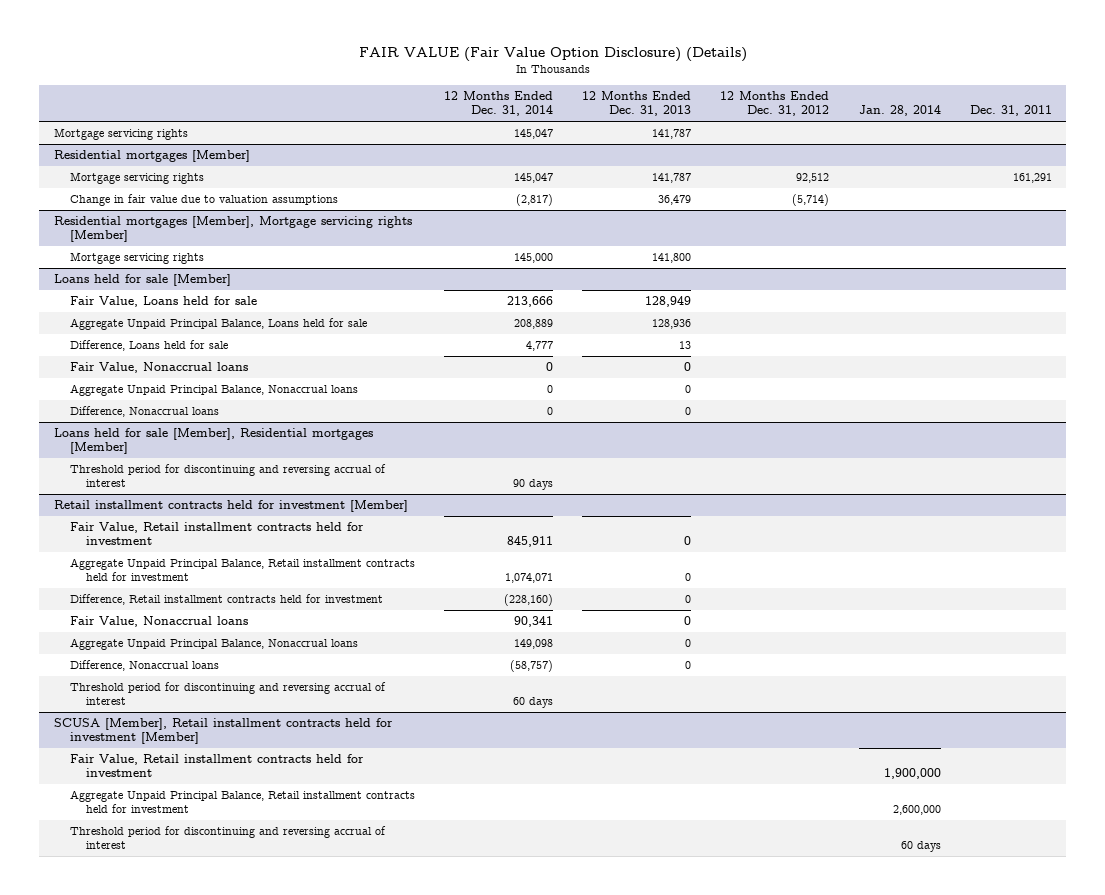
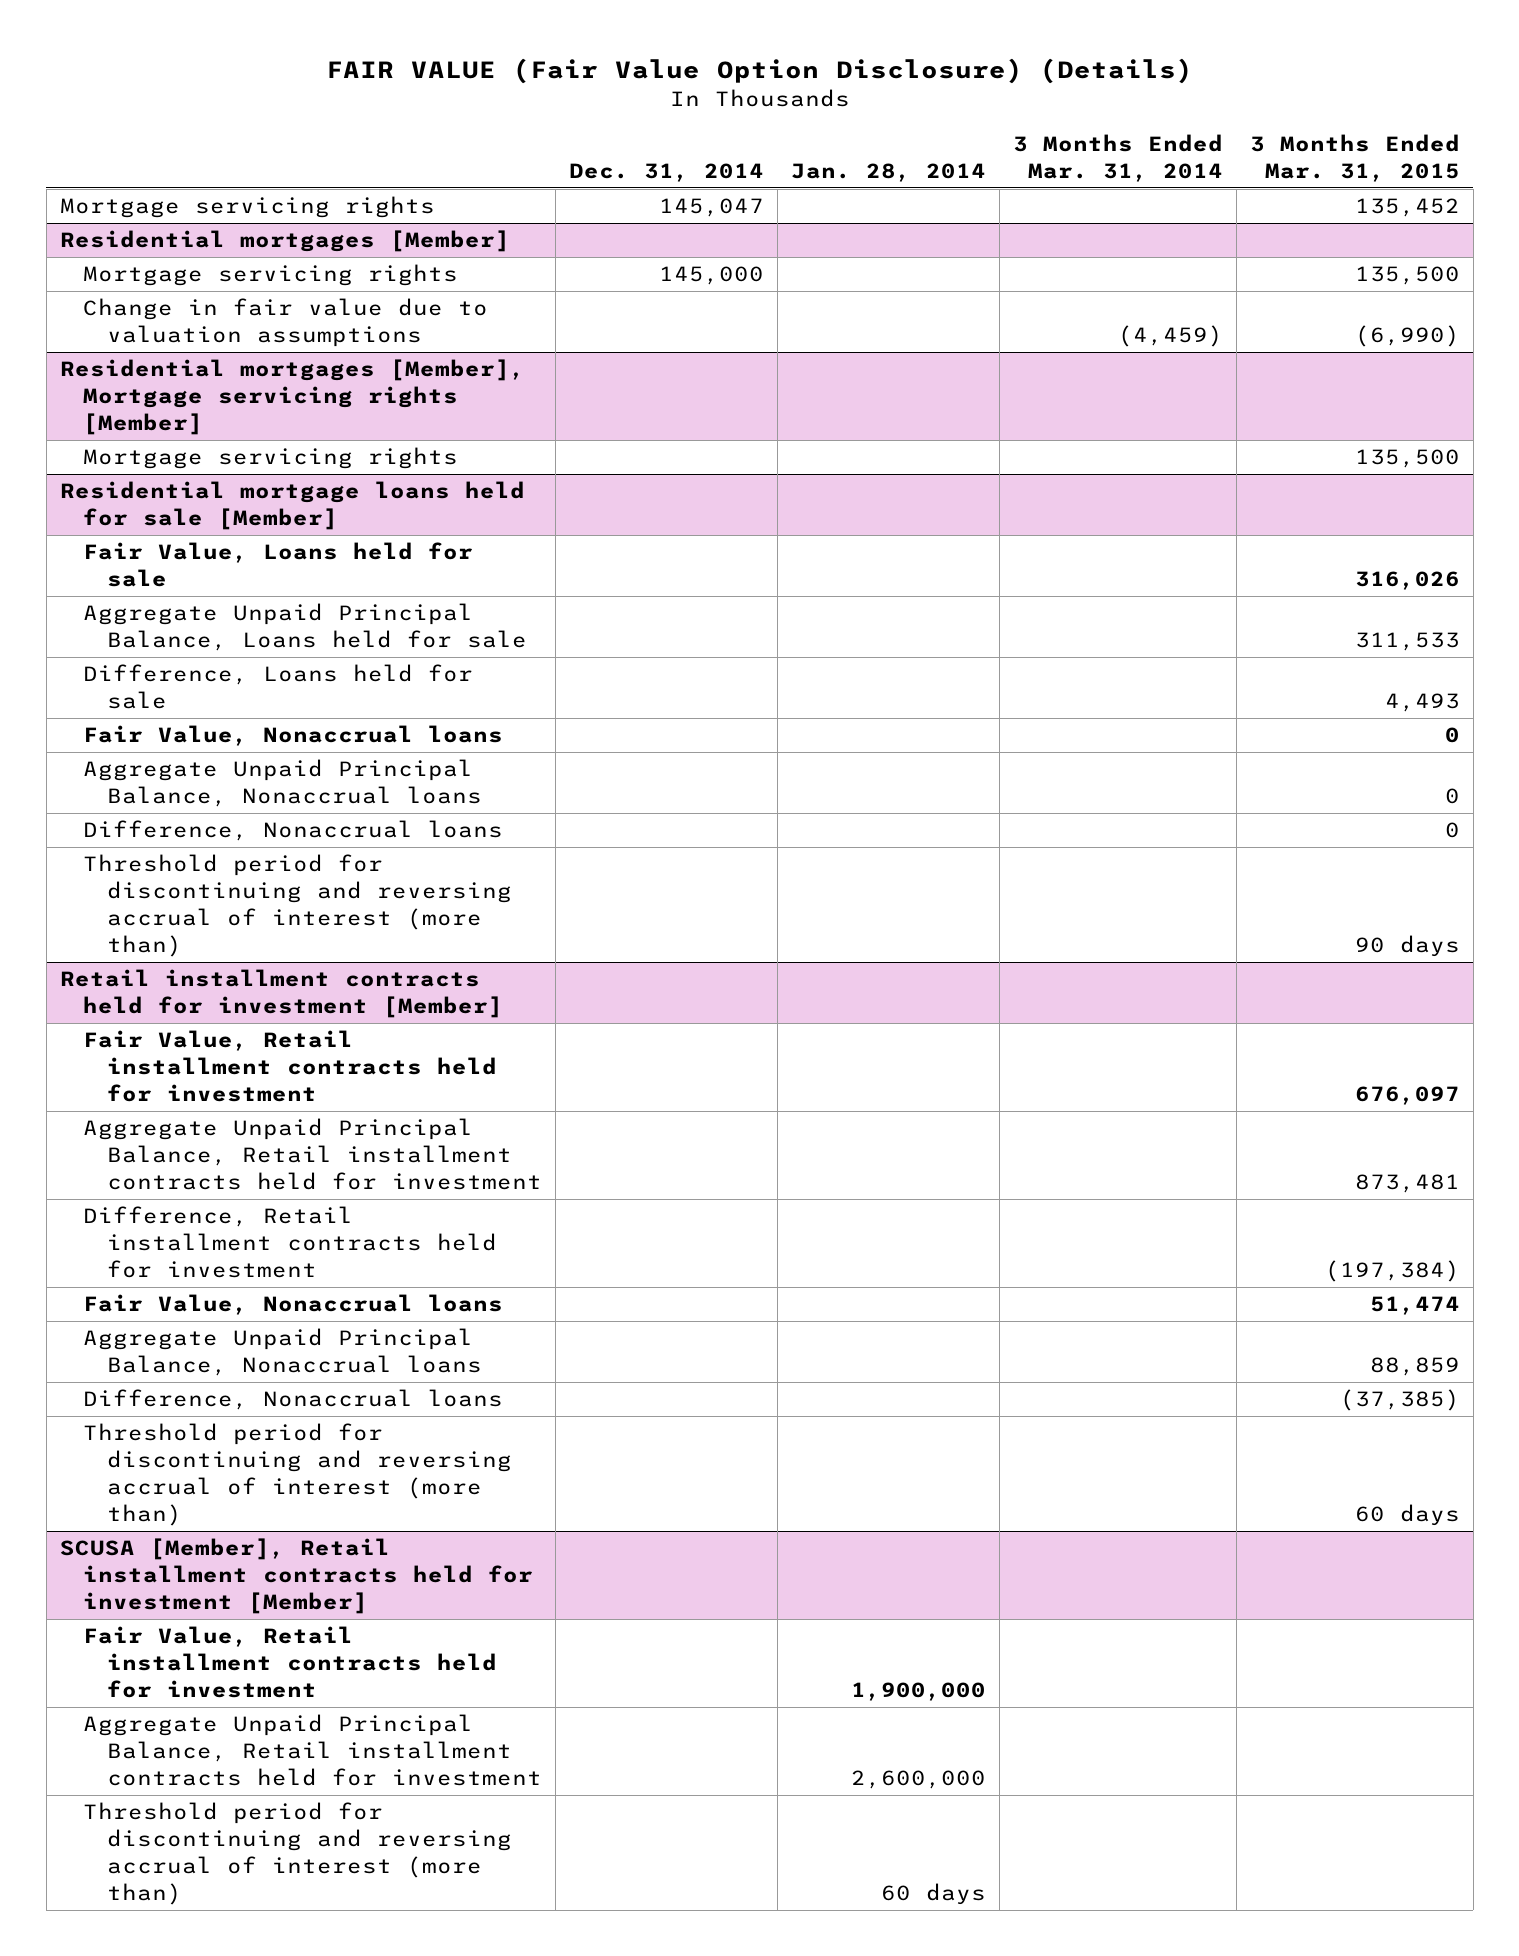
[443,90,553,117] 12 Months Ended Dec. 31, 2014 -> none
[582,90,692,117] 12 Months Ended Dec. 31, 2013 -> none
[720,90,830,117] 12 Months Ended Dec. 31, 2012 -> none
[969,105,1052,117] Dec. 31, 2011 -> none
none -> [568,162,764,182] Dec. 31, 2014
none -> [1012,133,1223,182] 3 Months Ended Mar. 31, 2014
none -> [1249,133,1460,182] 3 Months Ended Mar. 31, 2015
[53,274,231,287] Loans held for sale [Member] -> [59,481,525,531] Residential mortgage loans held for sale [Member]
[53,428,373,455] Loans held for sale [Member], Residential mortgages [Member] -> none
[69,464,386,488] Threshold period for discontinuing and reversing accrual of interest -> none
none -> [83,854,512,957] Threshold period for discontinuing and reversing accrual of interest (more than)
[69,682,386,706] Threshold period for discontinuing and reversing accrual of interest -> [83,1423,512,1526] Threshold period for discontinuing and reversing accrual of interest (more than)
[69,826,386,850] Threshold period for discontinuing and reversing accrual of interest -> [83,1802,512,1905] Threshold period for discontinuing and reversing accrual of interest (more than)

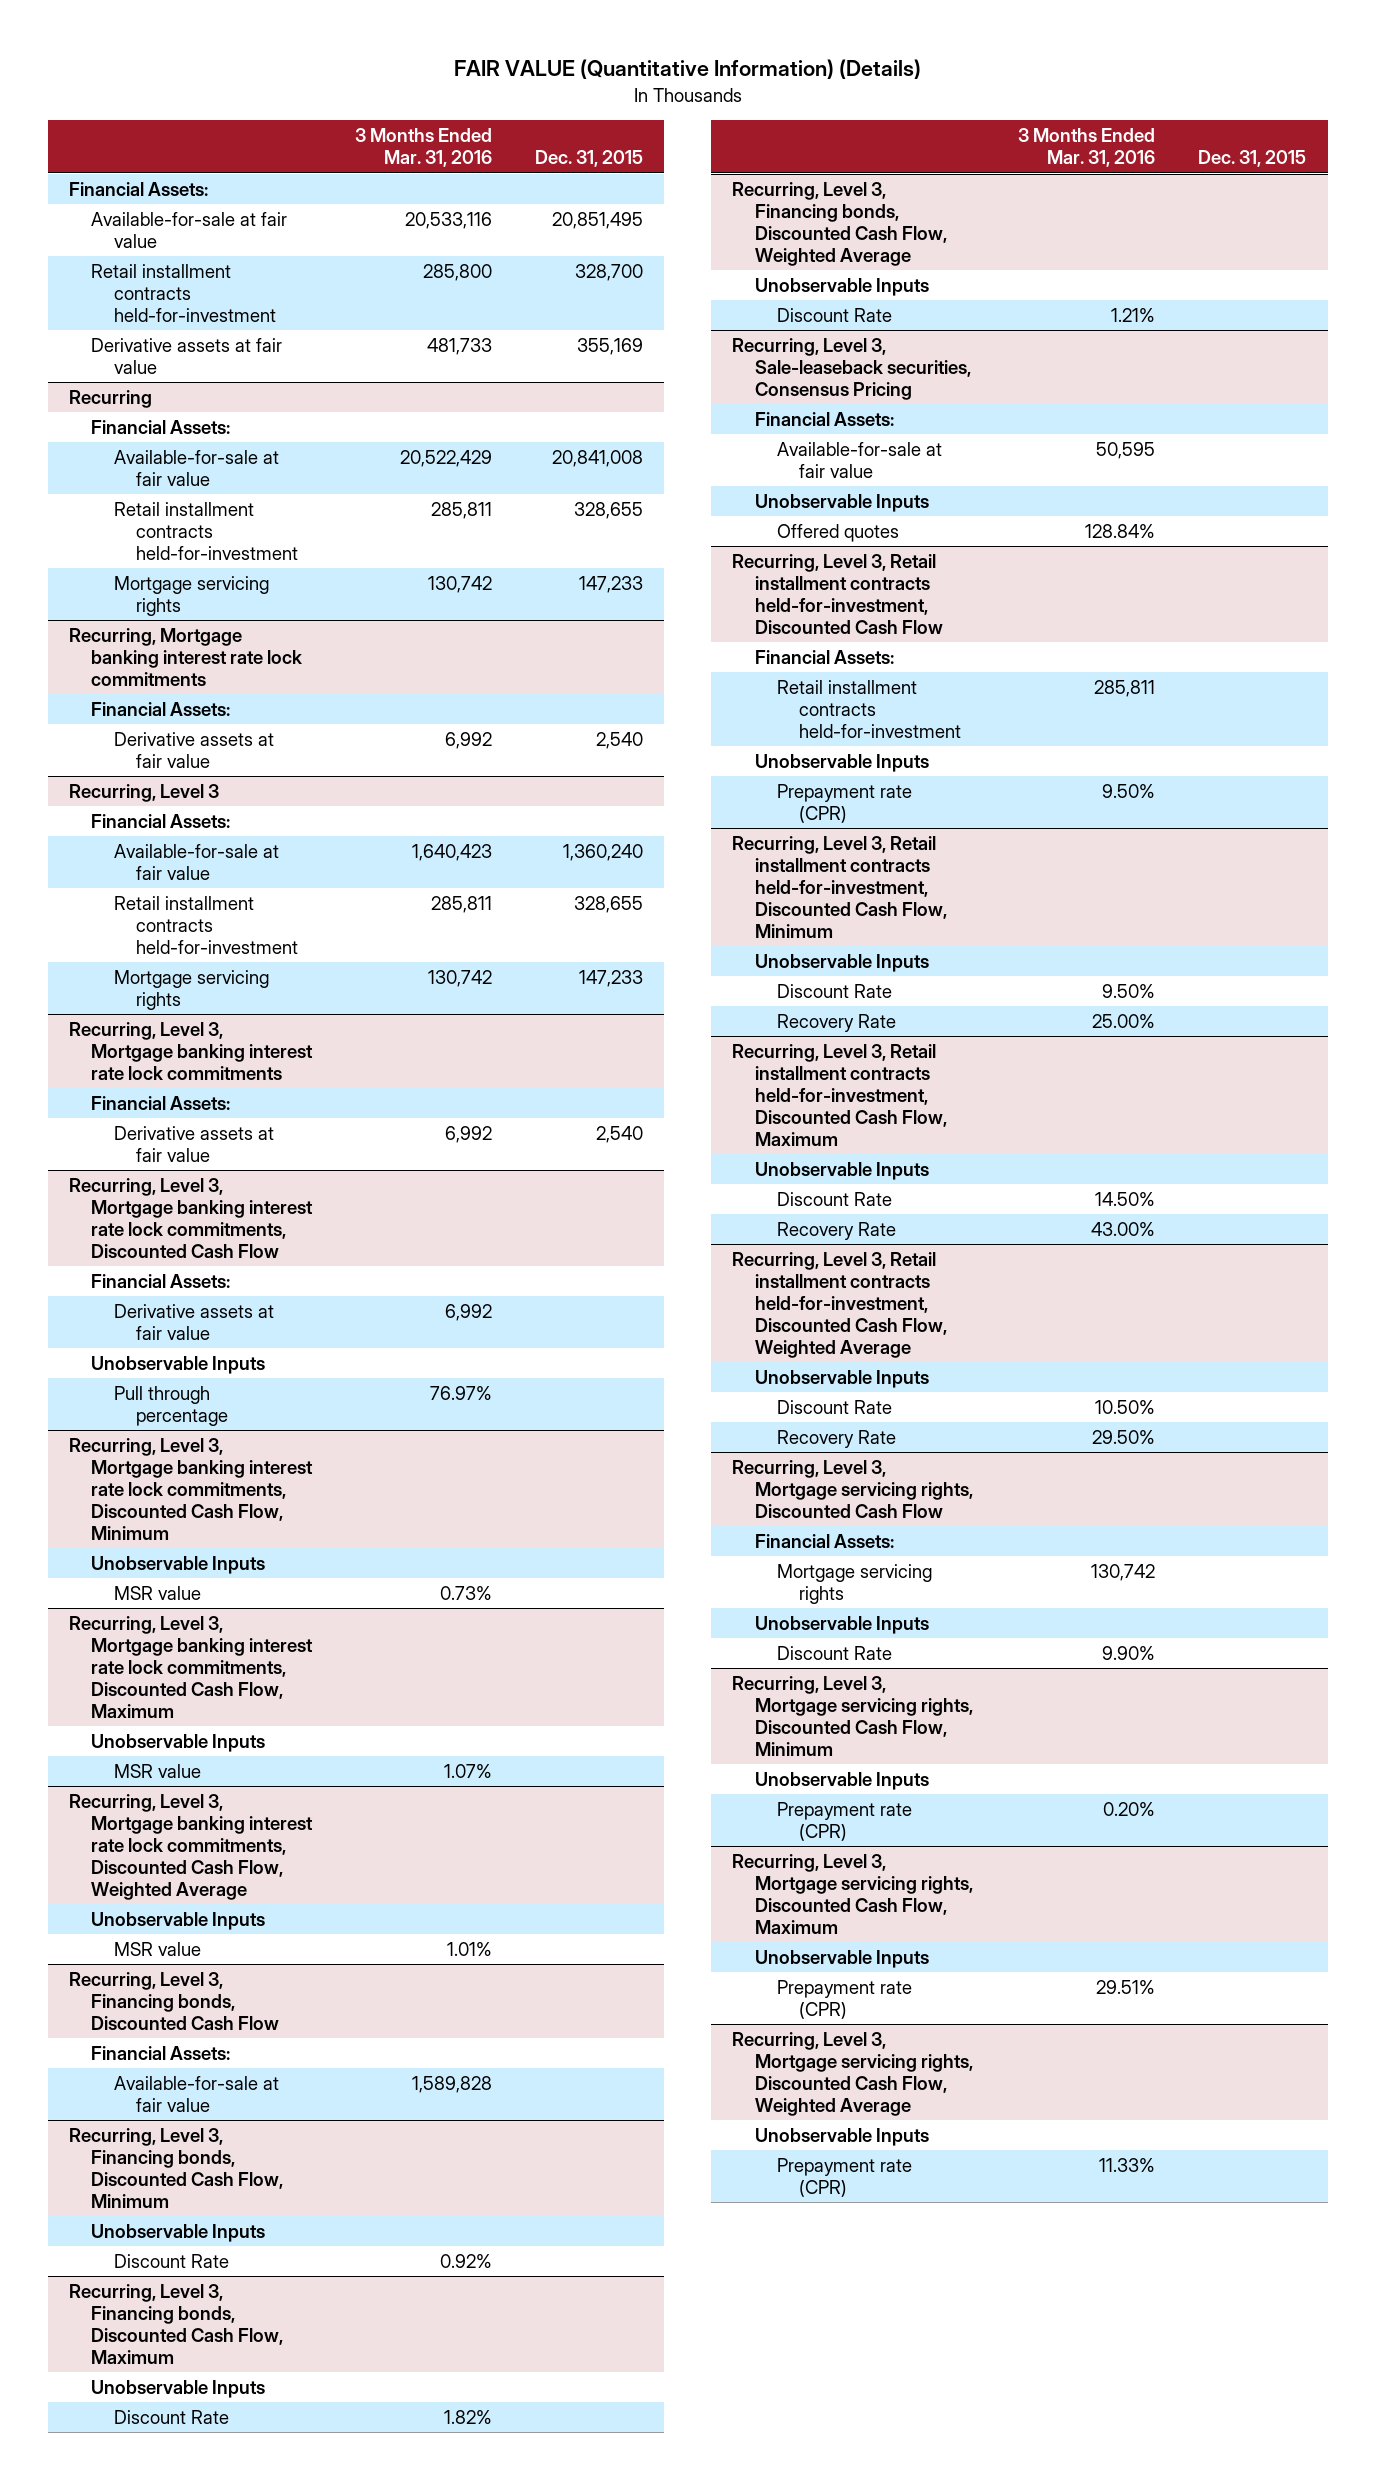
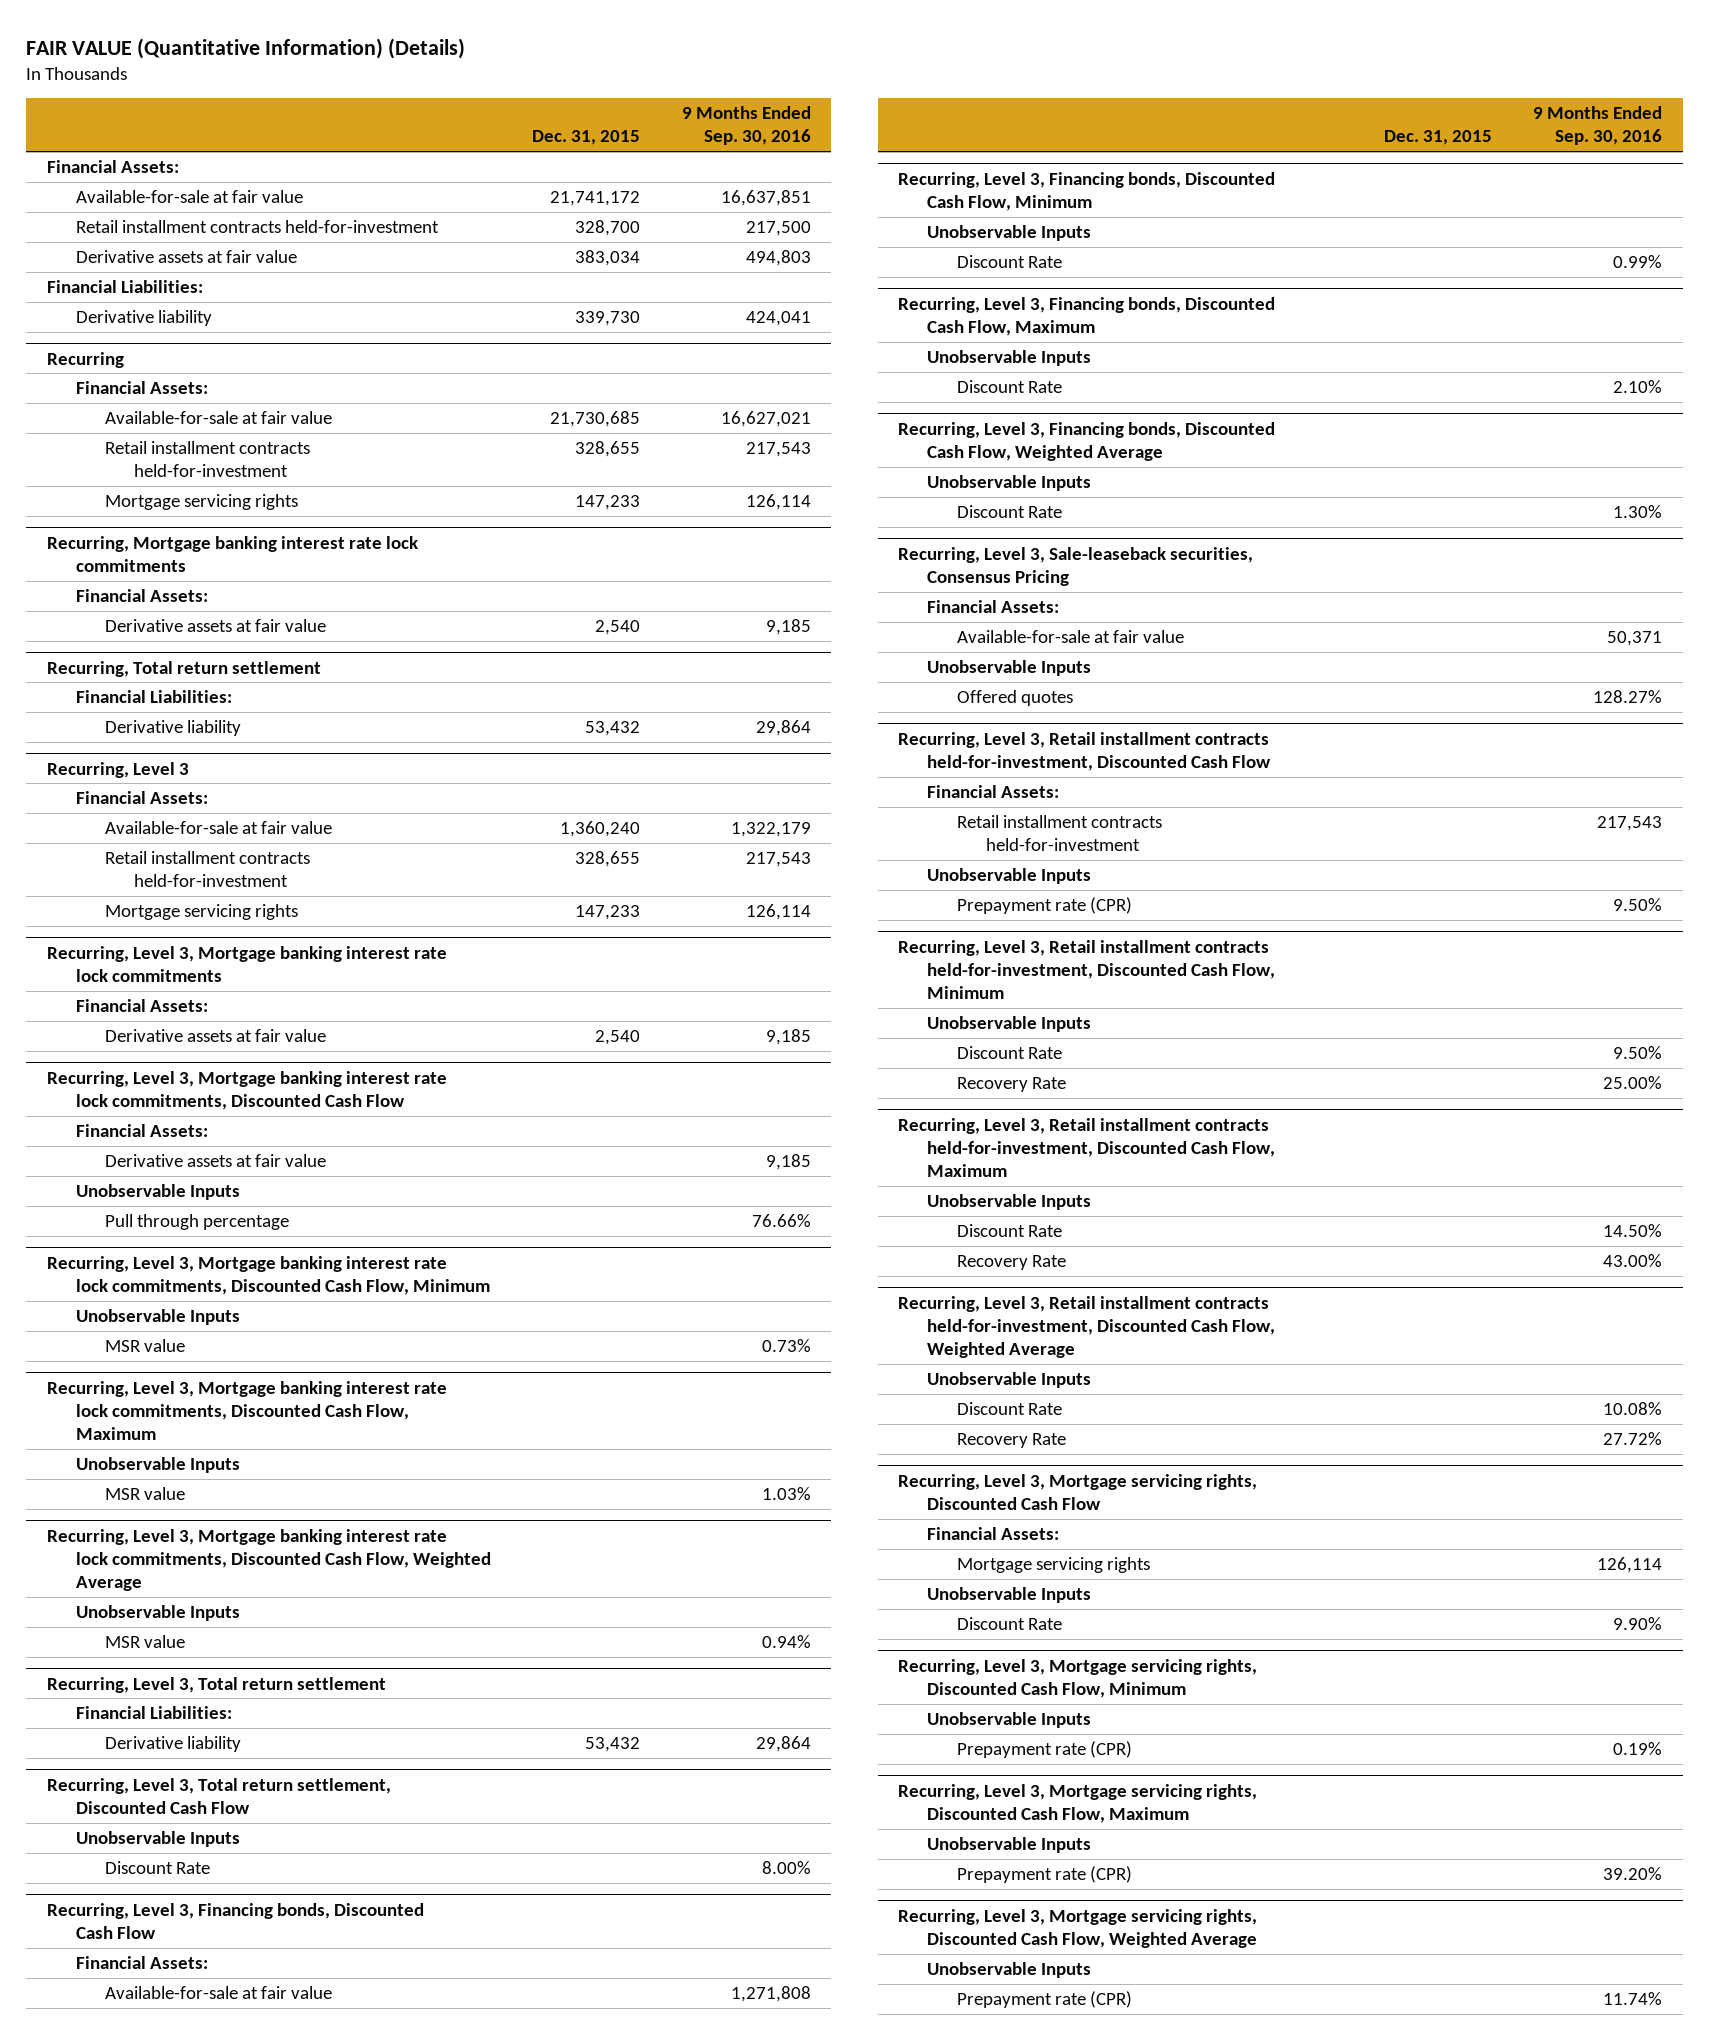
[355,128,493,168] 3 Months Ended Mar. 31, 2016 -> none
none -> [681,105,811,146] 9 Months Ended Sep. 30, 2016
[551,212,643,230] 20,851,495 -> [550,190,641,206] 21,741,172
[576,338,643,356] 355,169 -> [575,249,641,266] 383,034
none -> [46,279,203,293] Financial Liabilities:
none -> [75,309,212,326] Derivative liability
[551,450,643,468] 20,841,008 -> [550,410,641,427] 21,730,685
none -> [46,660,321,677] Recurring, Total return settlement
none -> [75,689,232,703] Financial Liabilities:
none -> [104,719,241,736] Derivative liability
none -> [46,1676,386,1693] Recurring, Level 3, Total return settlement
none -> [75,1705,232,1719] Financial Liabilities:
none -> [104,1735,241,1752] Derivative liability
none -> [46,1777,391,1814] Recurring, Level 3, Total return settlement, Discounted Cash Flow
none -> [75,1830,240,1847] Unobservable Inputs
none -> [104,1860,210,1874] Discount Rate

